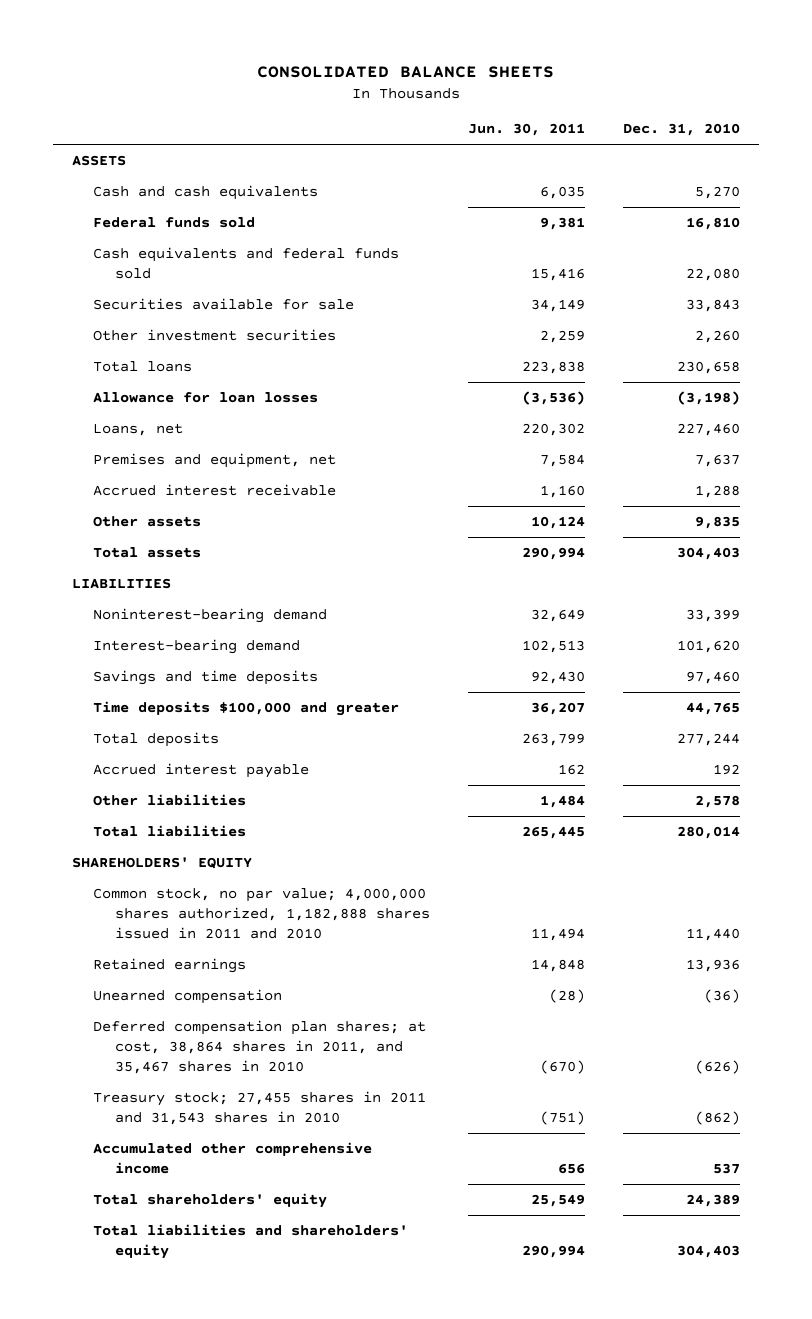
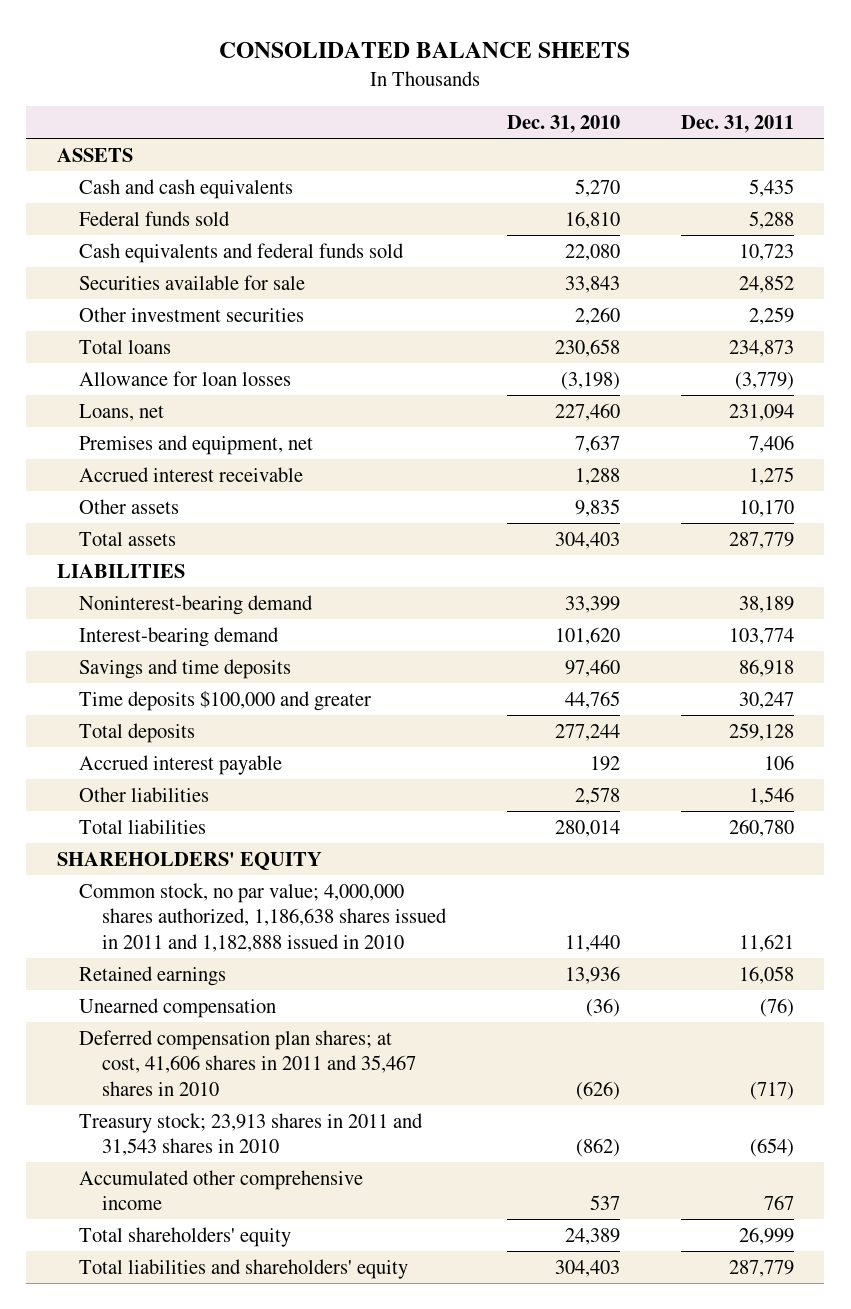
[468,123,586,137] Jun. 30, 2011 -> none
none -> [680,114,794,133] Dec. 31, 2011
[93,888,430,940] Common stock, no par value; 4,000,000 shares authorized, 1,182,888 shares issued in 2011 and 2010 -> [79,882,447,952] Common stock, no par value; 4,000,000 shares authorized, 1,186,638 shares issued in 2011 and 1,182,888 issued in 2010
[93,1020,427,1075] Deferred compensation plan shares; at cost, 38,864 shares in 2011, and 35,467 shares in 2010 -> [79,1029,416,1096] Deferred compensation plan shares; at cost, 41,606 shares in 2011 and 35,467 shares in 2010
[93,1091,427,1126] Treasury stock; 27,455 shares in 2011 and 31,543 shares in 2010 -> [79,1112,424,1157] Treasury stock; 23,913 shares in 2011 and 31,543 shares in 2010

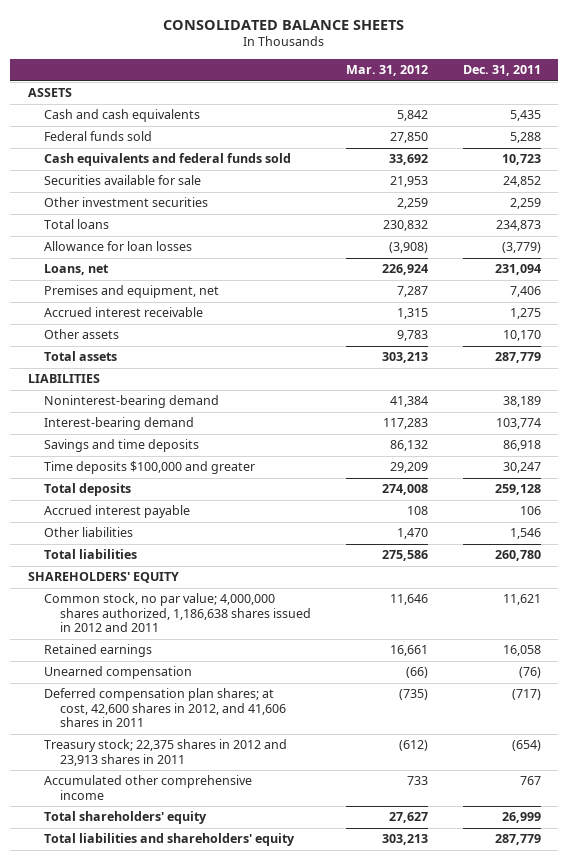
[506,114,620,133] Dec. 31, 2010 -> none
none -> [345,65,428,77] Mar. 31, 2012
[79,882,447,952] Common stock, no par value; 4,000,000 shares authorized, 1,186,638 shares issued in 2011 and 1,182,888 issued in 2010 -> [43,593,311,633] Common stock, no par value; 4,000,000 shares authorized, 1,186,638 shares issued in 2012 and 2011
[79,1029,416,1096] Deferred compensation plan shares; at cost, 41,606 shares in 2011 and 35,467 shares in 2010 -> [43,688,286,728] Deferred compensation plan shares; at cost, 42,600 shares in 2012, and 41,606 shares in 2011
[79,1112,424,1157] Treasury stock; 23,913 shares in 2011 and 31,543 shares in 2010 -> [43,739,287,766] Treasury stock; 22,375 shares in 2012 and 23,913 shares in 2011

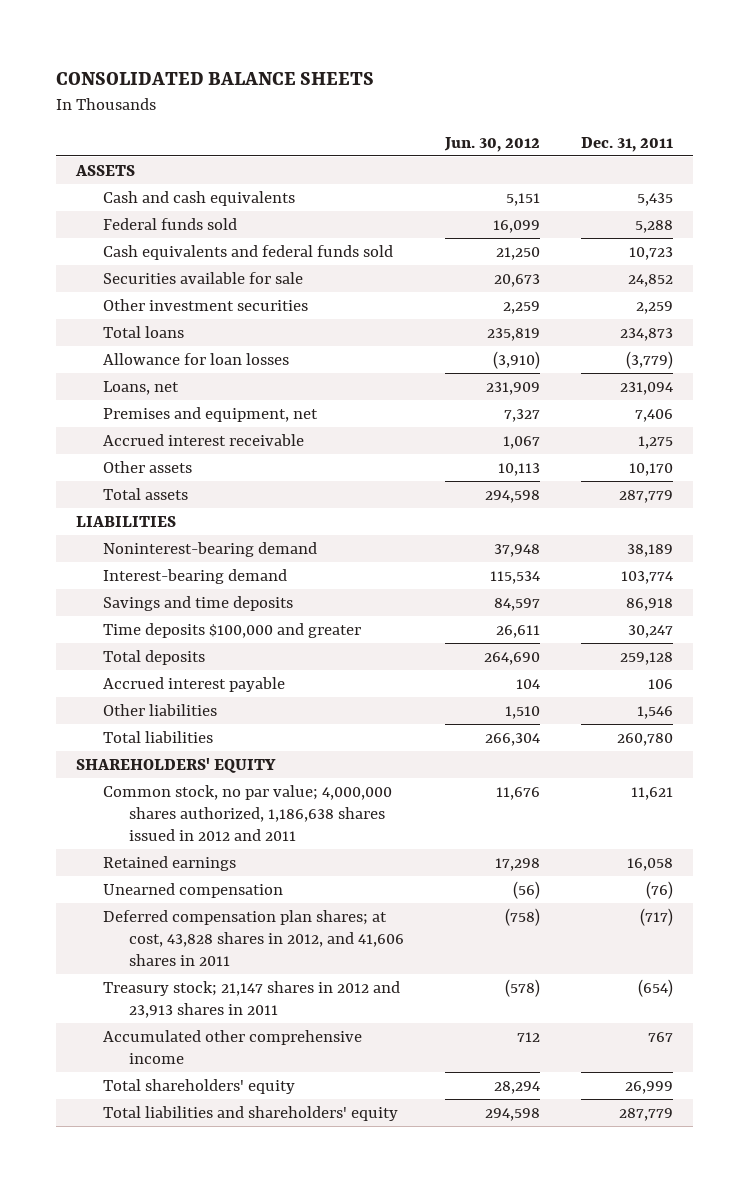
[345,65,428,77] Mar. 31, 2012 -> none
none -> [443,136,540,152] Jun. 30, 2012
[43,688,286,728] Deferred compensation plan shares; at cost, 42,600 shares in 2012, and 41,606 shares in 2011 -> [102,909,405,966] Deferred compensation plan shares; at cost, 43,828 shares in 2012, and 41,606 shares in 2011
[43,739,287,766] Treasury stock; 22,375 shares in 2012 and 23,913 shares in 2011 -> [102,980,400,1018] Treasury stock; 21,147 shares in 2012 and 23,913 shares in 2011

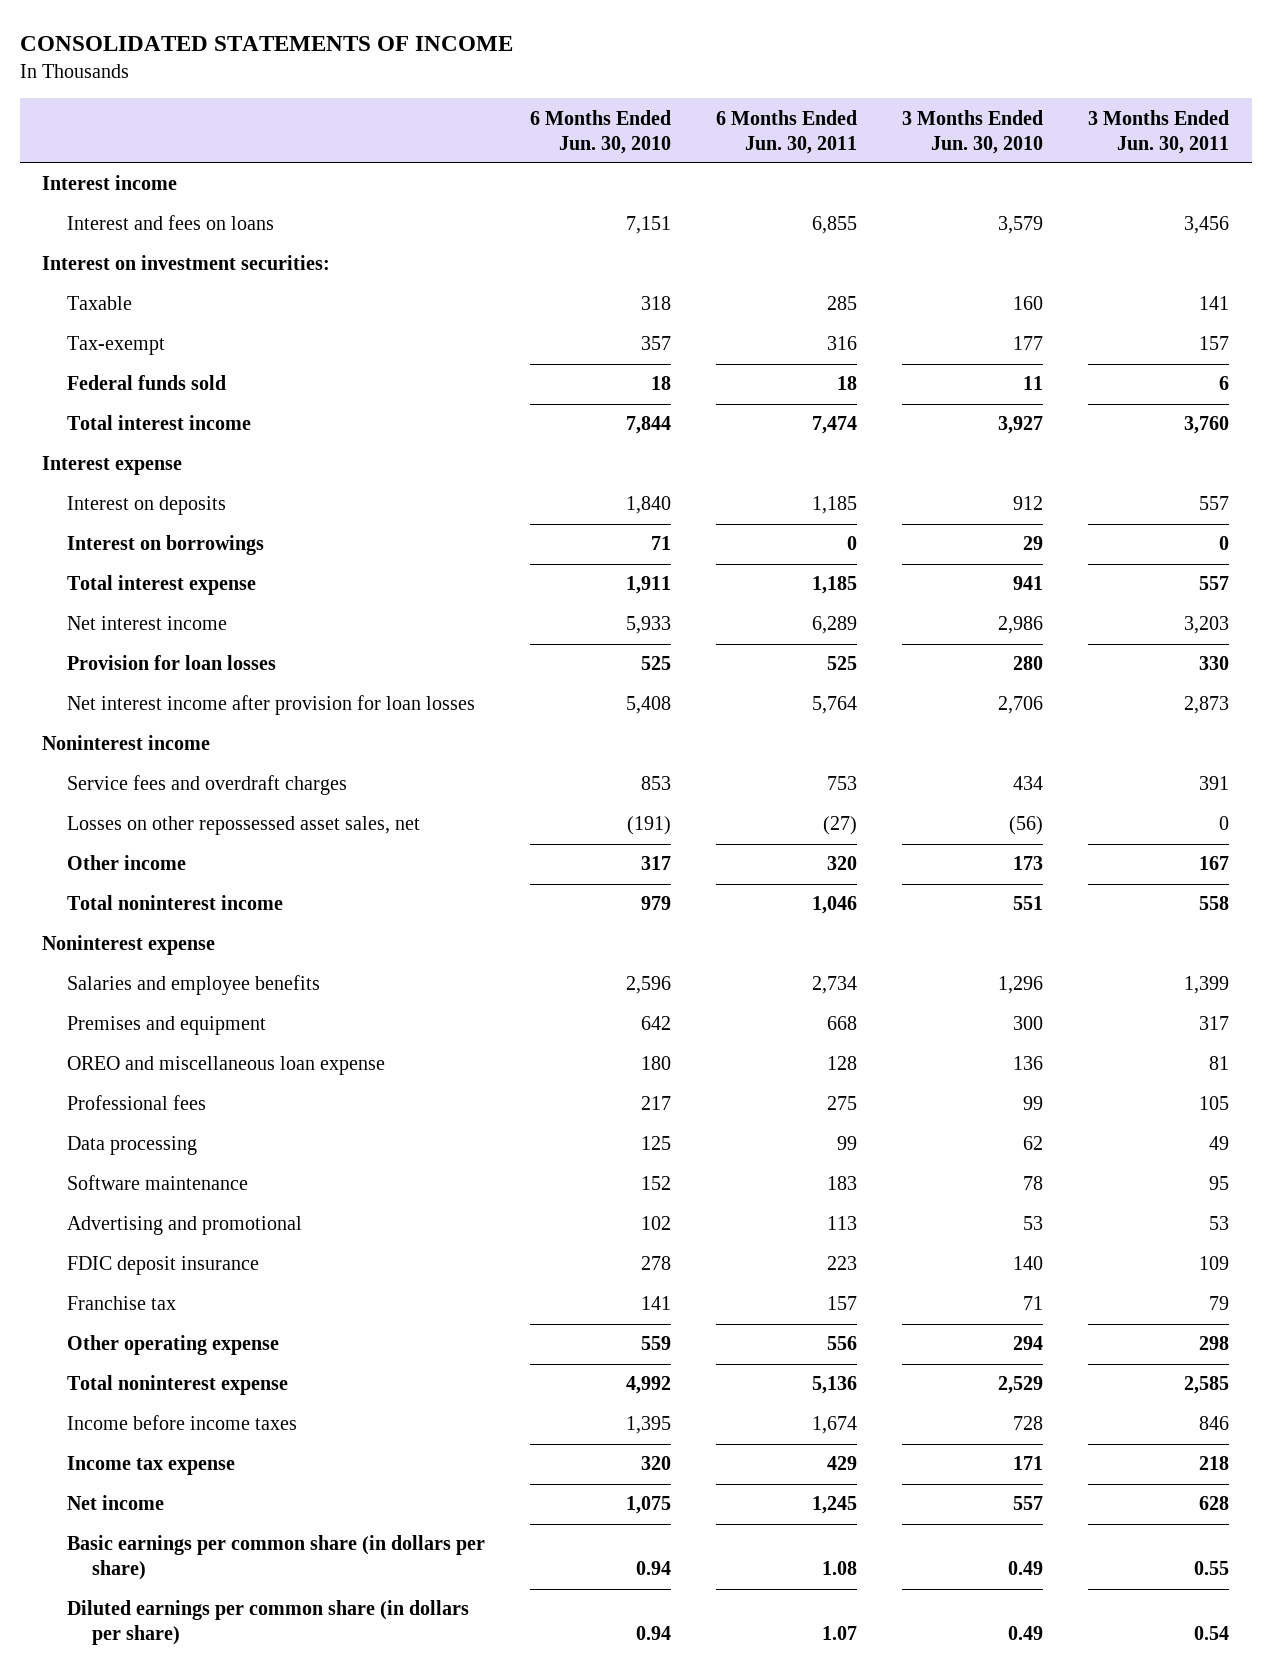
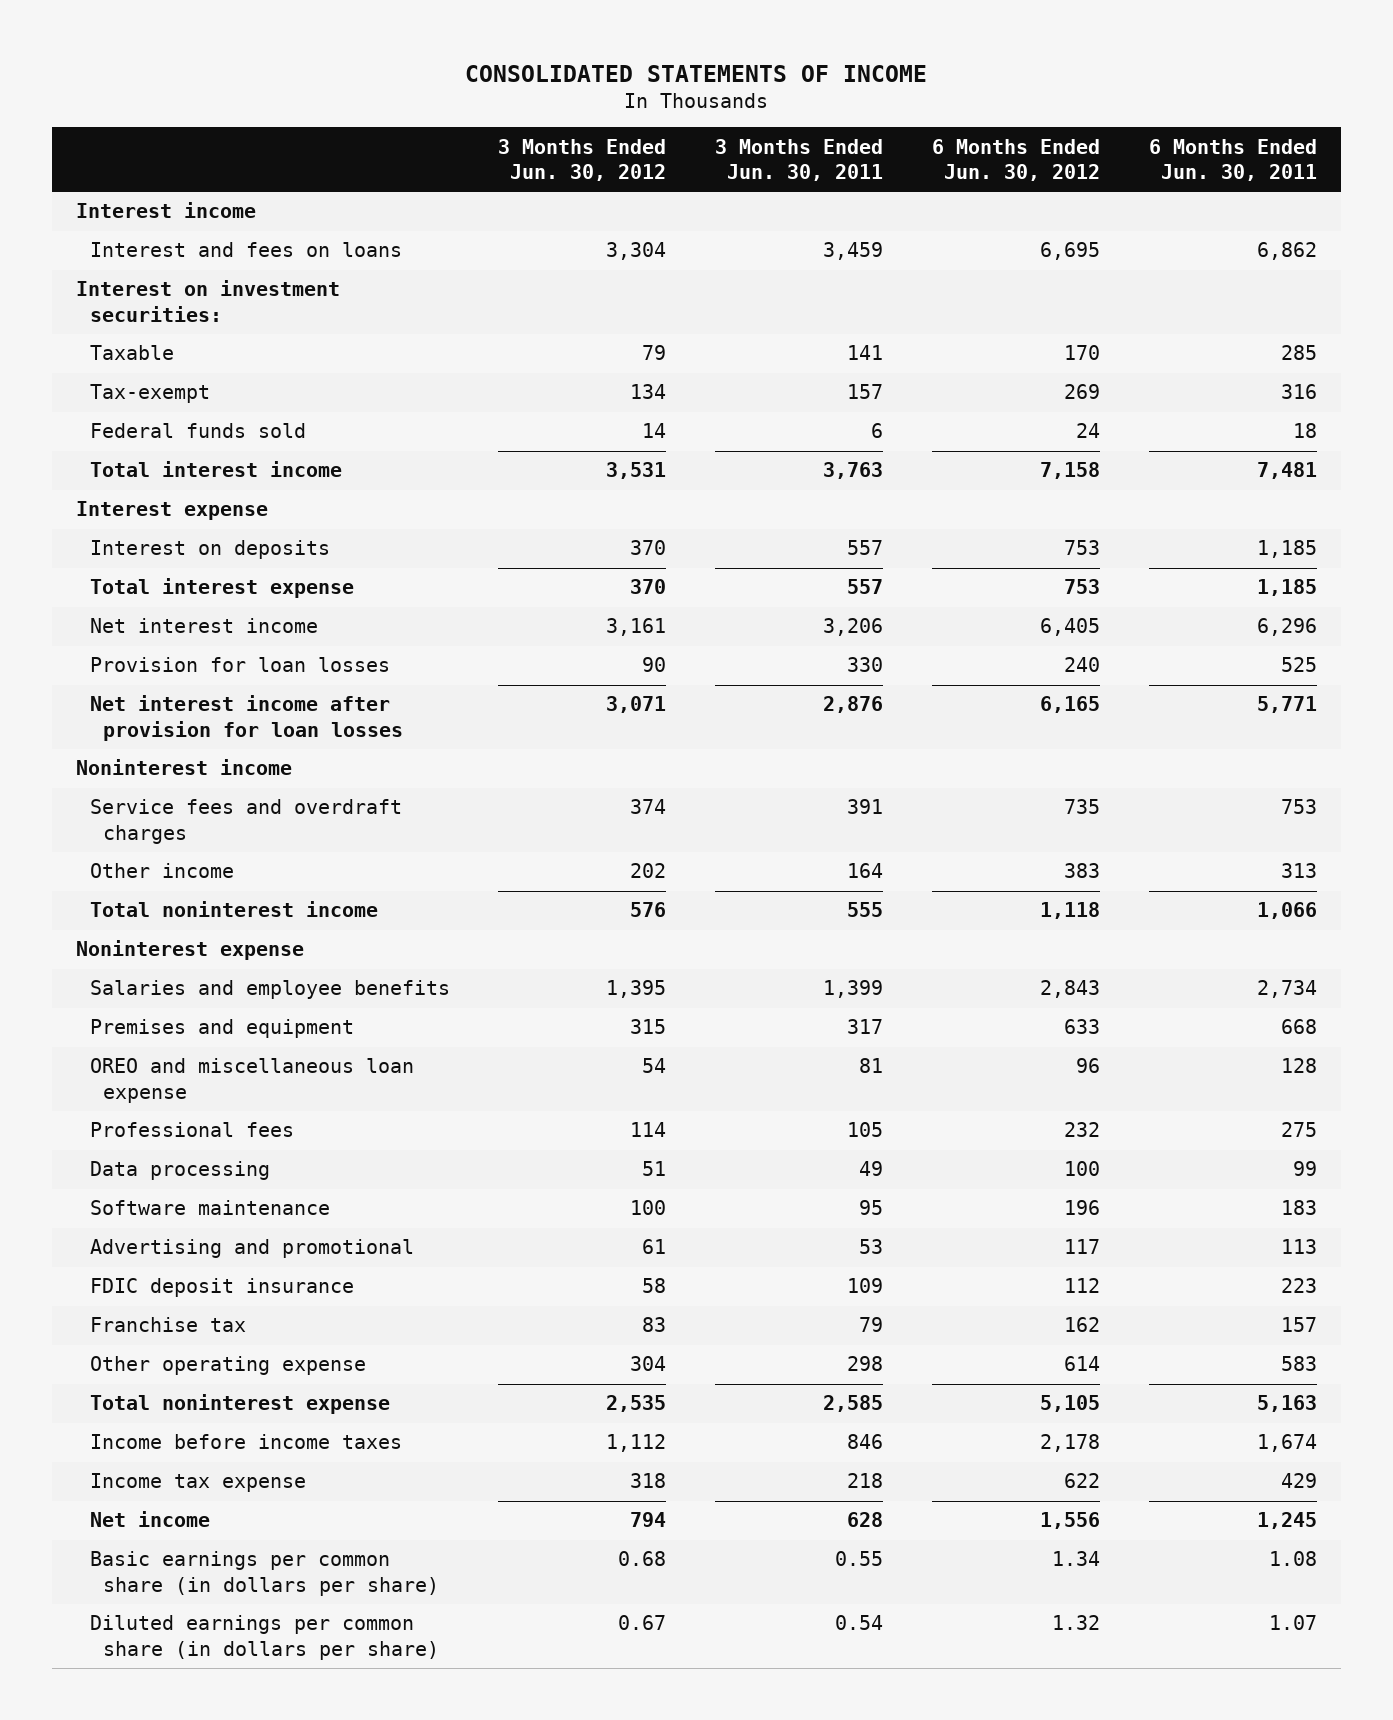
[530,109,672,154] 6 Months Ended Jun. 30, 2010 -> none
[902,109,1044,154] 3 Months Ended Jun. 30, 2010 -> none
none -> [498,138,667,181] 3 Months Ended Jun. 30, 2012
none -> [932,138,1101,181] 6 Months Ended Jun. 30, 2012
[812,216,858,235] 6,855 -> [1256,242,1317,261] 6,862
[1184,216,1230,235] 3,456 -> [823,242,884,261] 3,459
[812,416,858,435] 7,474 -> [1256,462,1317,480] 7,481
[1184,416,1230,435] 3,760 -> [823,462,884,480] 3,763
[66,535,264,556] Interest on borrowings -> none
[812,616,858,635] 6,289 -> [1256,618,1317,637] 6,296
[1184,616,1230,635] 3,203 -> [823,618,884,637] 3,206
[812,696,858,715] 5,764 -> [1256,696,1317,714] 5,771
[1184,696,1230,715] 2,873 -> [823,696,884,714] 2,876
[66,816,420,836] Losses on other repossessed asset sales, net -> none
[827,856,858,871] 320 -> [1280,863,1317,879] 313
[1199,856,1230,871] 167 -> [847,863,884,879] 164
[812,896,858,915] 1,046 -> [1256,902,1317,920] 1,066
[1199,896,1230,911] 558 -> [847,902,884,918] 555
[827,1336,858,1351] 556 -> [1280,1356,1317,1372] 583
[812,1376,858,1395] 5,136 -> [1256,1395,1317,1413] 5,163

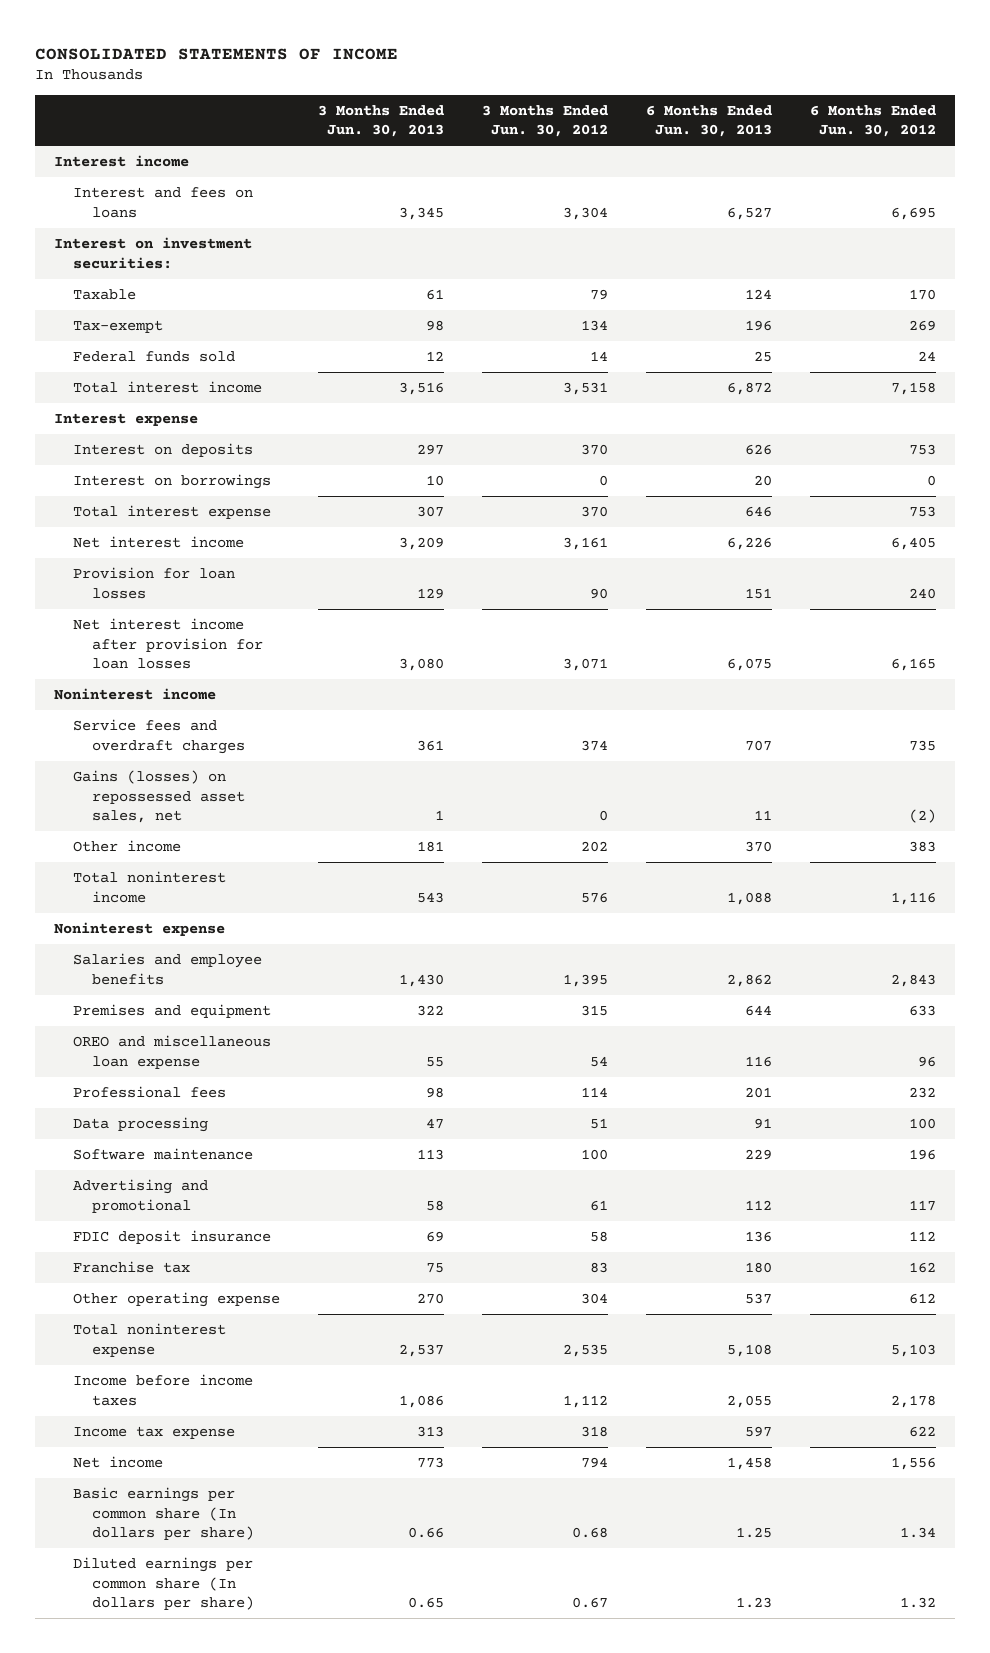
[715,138,884,181] 3 Months Ended Jun. 30, 2011 -> none
[1148,138,1317,181] 6 Months Ended Jun. 30, 2011 -> none
none -> [318,104,445,138] 3 Months Ended Jun. 30, 2013
none -> [646,104,773,138] 6 Months Ended Jun. 30, 2013
none -> [73,473,272,489] Interest on borrowings
none -> [73,769,246,824] Gains (losses) on repossessed asset sales, net
[1040,902,1101,920] 1,118 -> [891,891,937,905] 1,116
[1064,1356,1101,1372] 614 -> [909,1292,937,1304] 612
[1040,1395,1101,1413] 5,105 -> [891,1343,937,1357] 5,103
[89,1551,440,1596] Basic earnings per common share (in dollars per share) -> [73,1486,255,1541] Basic earnings per common share (In dollars per share)
[89,1615,440,1660] Diluted earnings per common share (in dollars per share) -> [73,1556,255,1611] Diluted earnings per common share (In dollars per share)

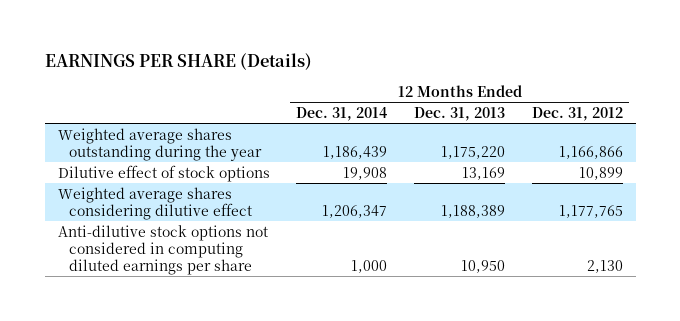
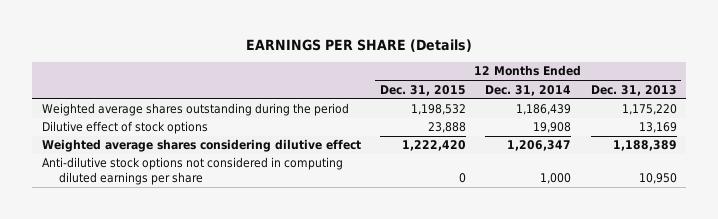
[531,107,623,122] Dec. 31, 2012 -> none
none -> [379,84,466,96] Dec. 31, 2015
[57,127,263,161] Weighted average shares outstanding during the year -> [41,103,349,117] Weighted average shares outstanding during the period

